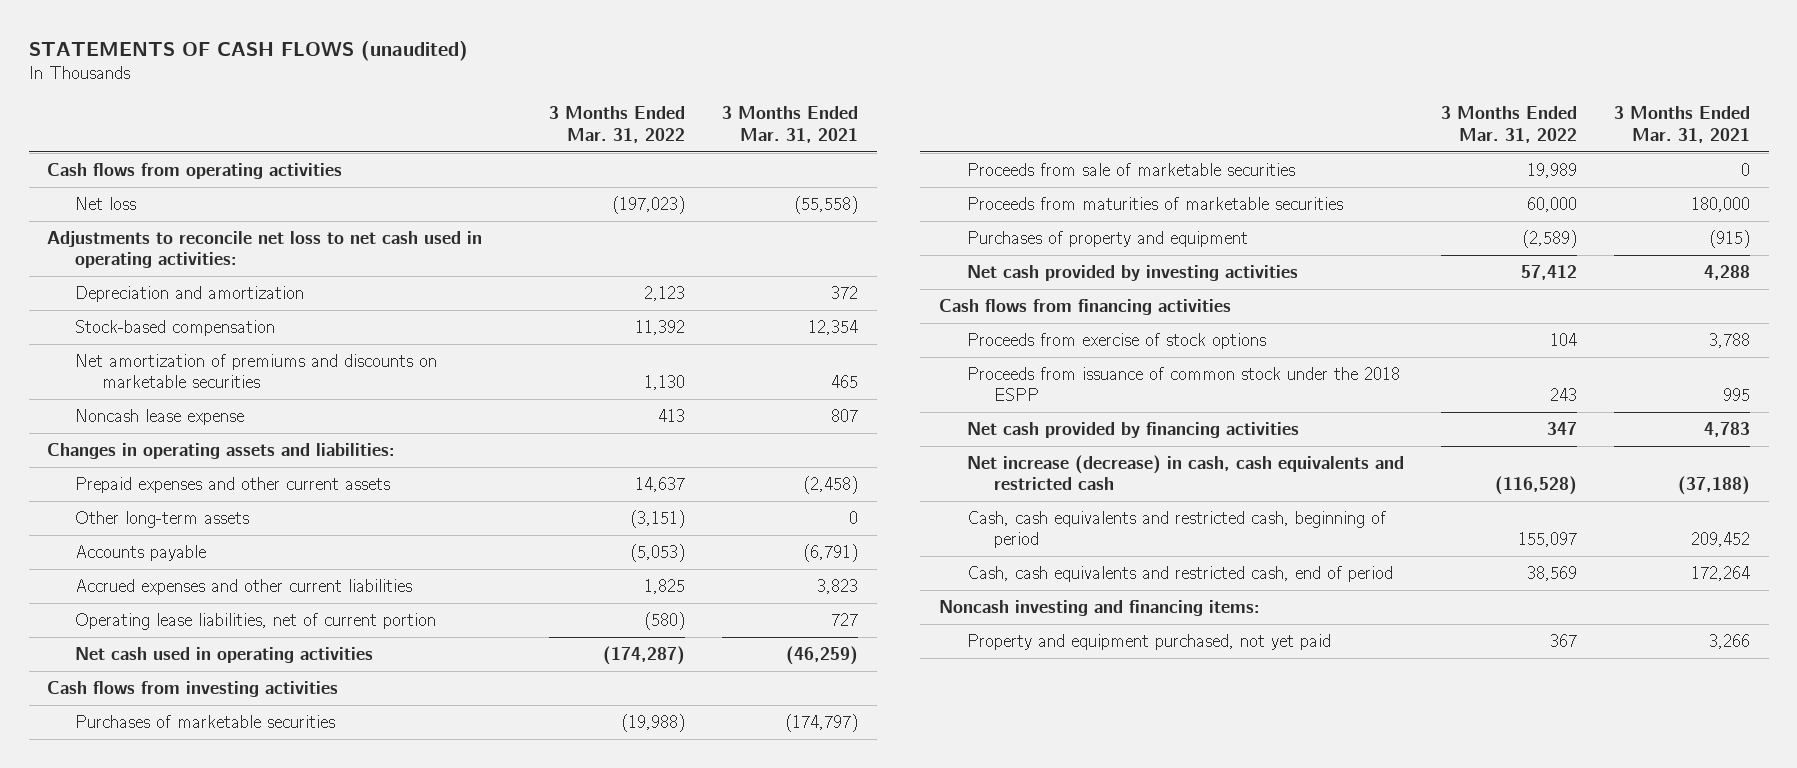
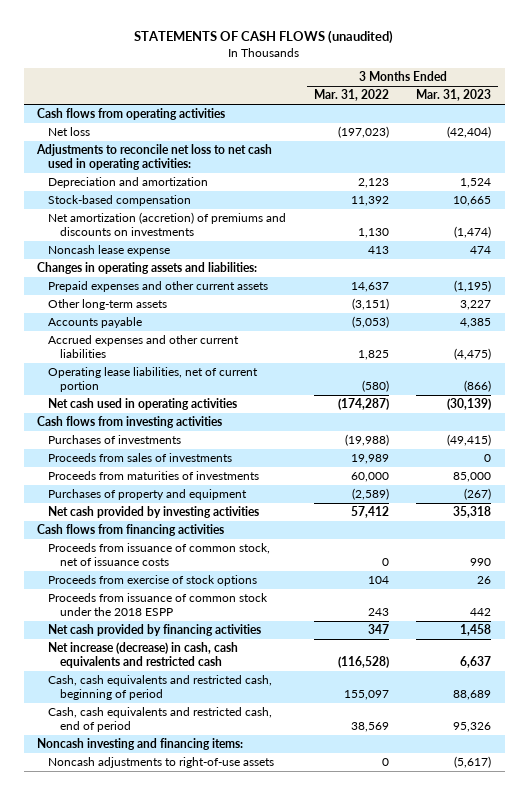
[722,106,859,144] 3 Months Ended Mar. 31, 2021 -> none
none -> [416,89,492,102] Mar. 31, 2023
[74,353,437,389] Net amortization of premiums and discounts on marketable securities -> [48,212,287,237] Net amortization (accretion) of premiums and discounts on investments
[74,714,335,728] Purchases of marketable securities -> [48,435,182,445] Purchases of investments
[966,162,1295,176] Proceeds from sale of marketable securities -> [48,453,233,463] Proceeds from sales of investments
[966,196,1343,210] Proceeds from maturities of marketable securities -> [48,471,260,481] Proceeds from maturities of investments
none -> [48,543,271,567] Proceeds from issuance of common stock, net of issuance costs
[966,633,1331,650] Property and equipment purchased, not yet paid -> none
none -> [48,757,275,769] Noncash adjustments to right-of-use assets

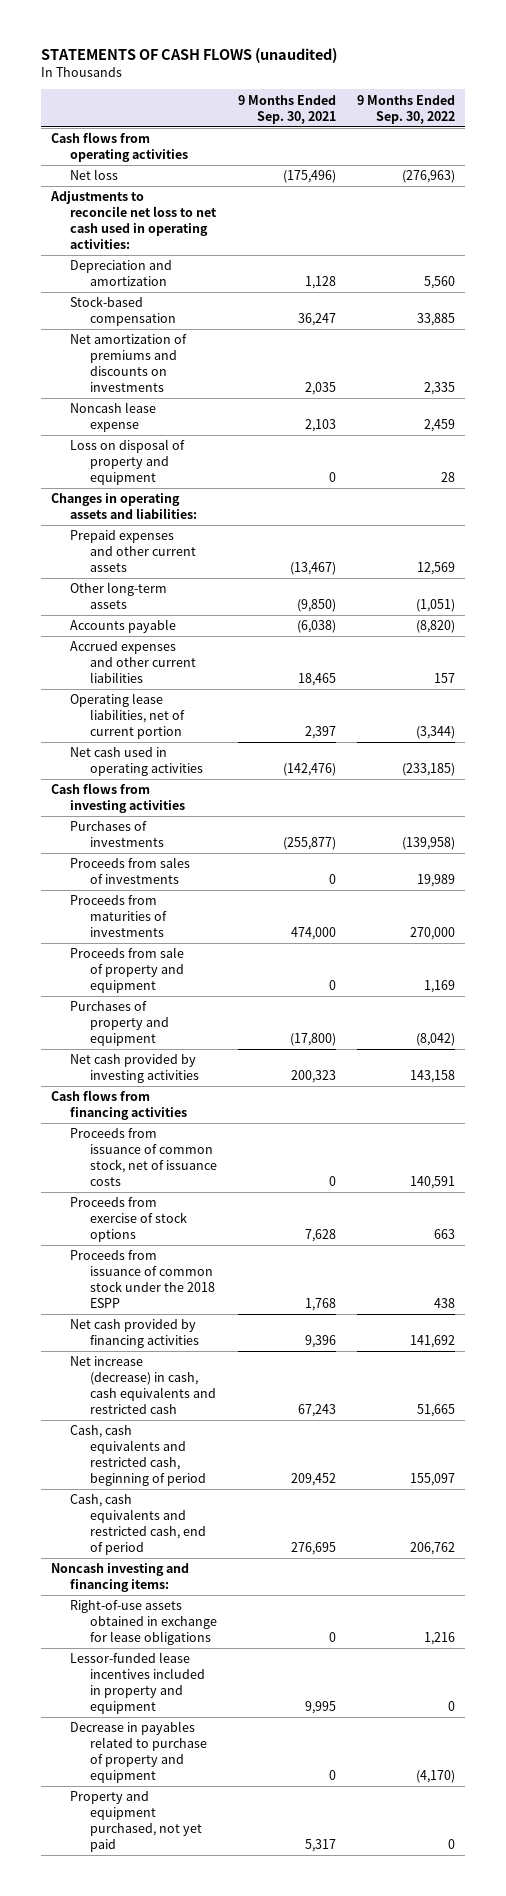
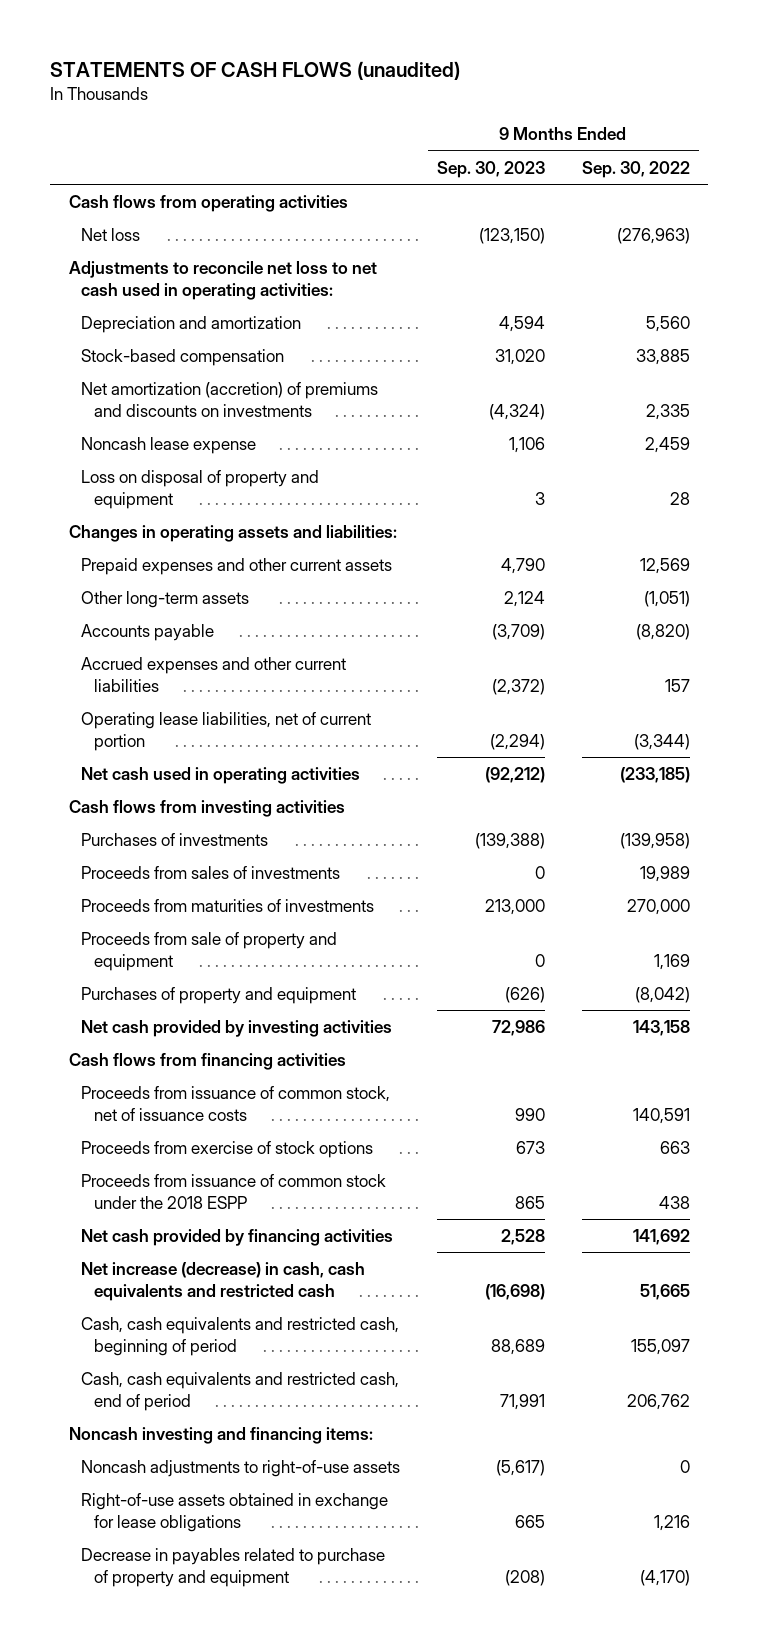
[237,94,336,124] 9 Months Ended Sep. 30, 2021 -> none
none -> [436,160,545,178] Sep. 30, 2023
[70,334,188,393] Net amortization of premiums and discounts on investments -> [81,381,379,418] Net amortization (accretion) of premiums and discounts on investments
none -> [81,1459,401,1477] Noncash adjustments to right-of-use assets
[70,1652,205,1715] Lessor-funded lease incentives included in property and equipment -> none
[70,1791,202,1853] Property and equipment purchased, not yet paid -> none

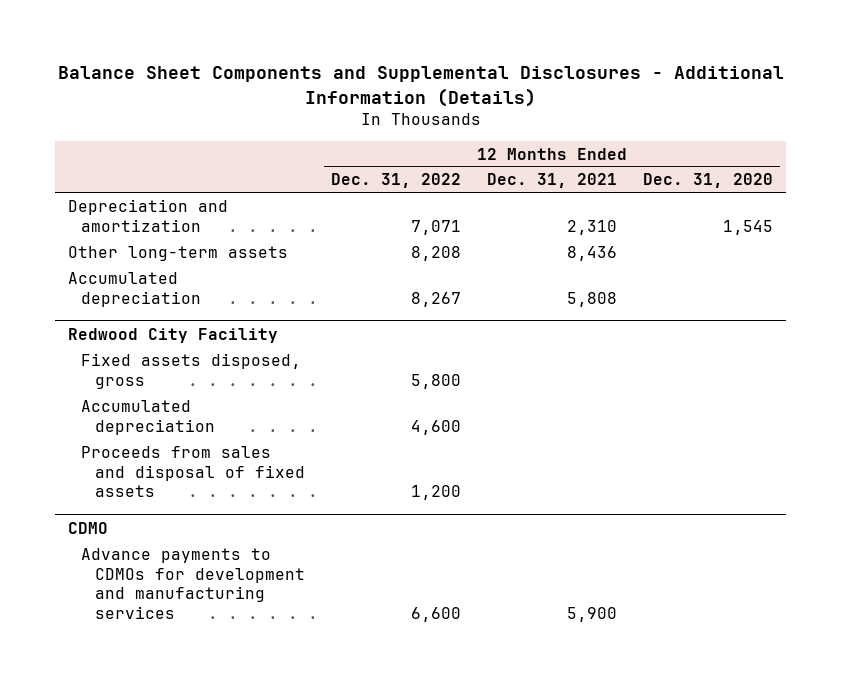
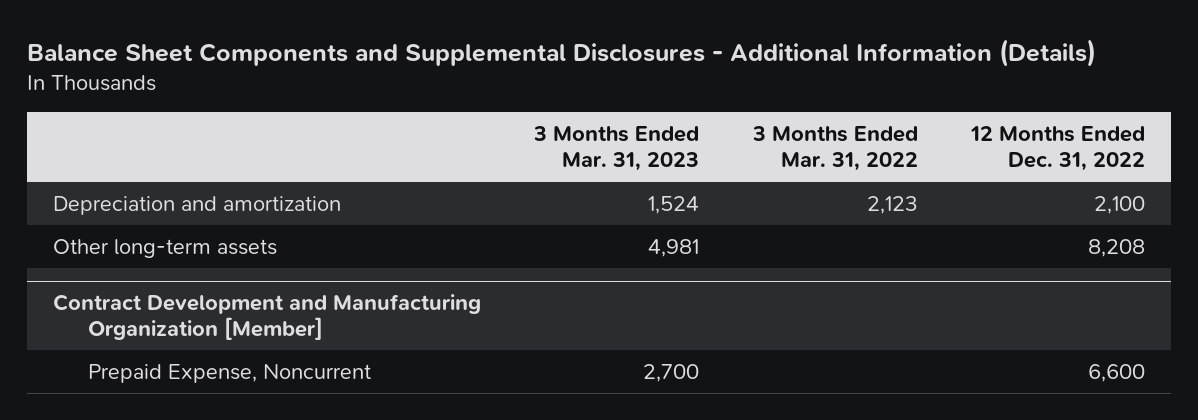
[487,173,618,189] Dec. 31, 2021 -> none
[643,173,774,189] Dec. 31, 2020 -> none
none -> [533,126,700,172] 3 Months Ended Mar. 31, 2023
none -> [751,126,918,172] 3 Months Ended Mar. 31, 2022
[410,219,461,235] 7,071 -> [1093,195,1145,214] 2,100
[68,271,202,307] Accumulated depreciation -> none
[68,327,279,343] Redwood City Facility -> none
[81,352,302,389] Fixed assets disposed, gross -> none
[81,399,215,435] Accumulated depreciation -> none
[81,445,305,498] Proceeds from sales and disposal of fixed assets -> none
[68,521,109,534] CDMO -> [53,294,482,341] Contract Development and Manufacturing Organization [Member]
[81,547,305,620] Advance payments to CDMOs for development and manufacturing services -> [88,363,372,383] Prepaid Expense, Noncurrent

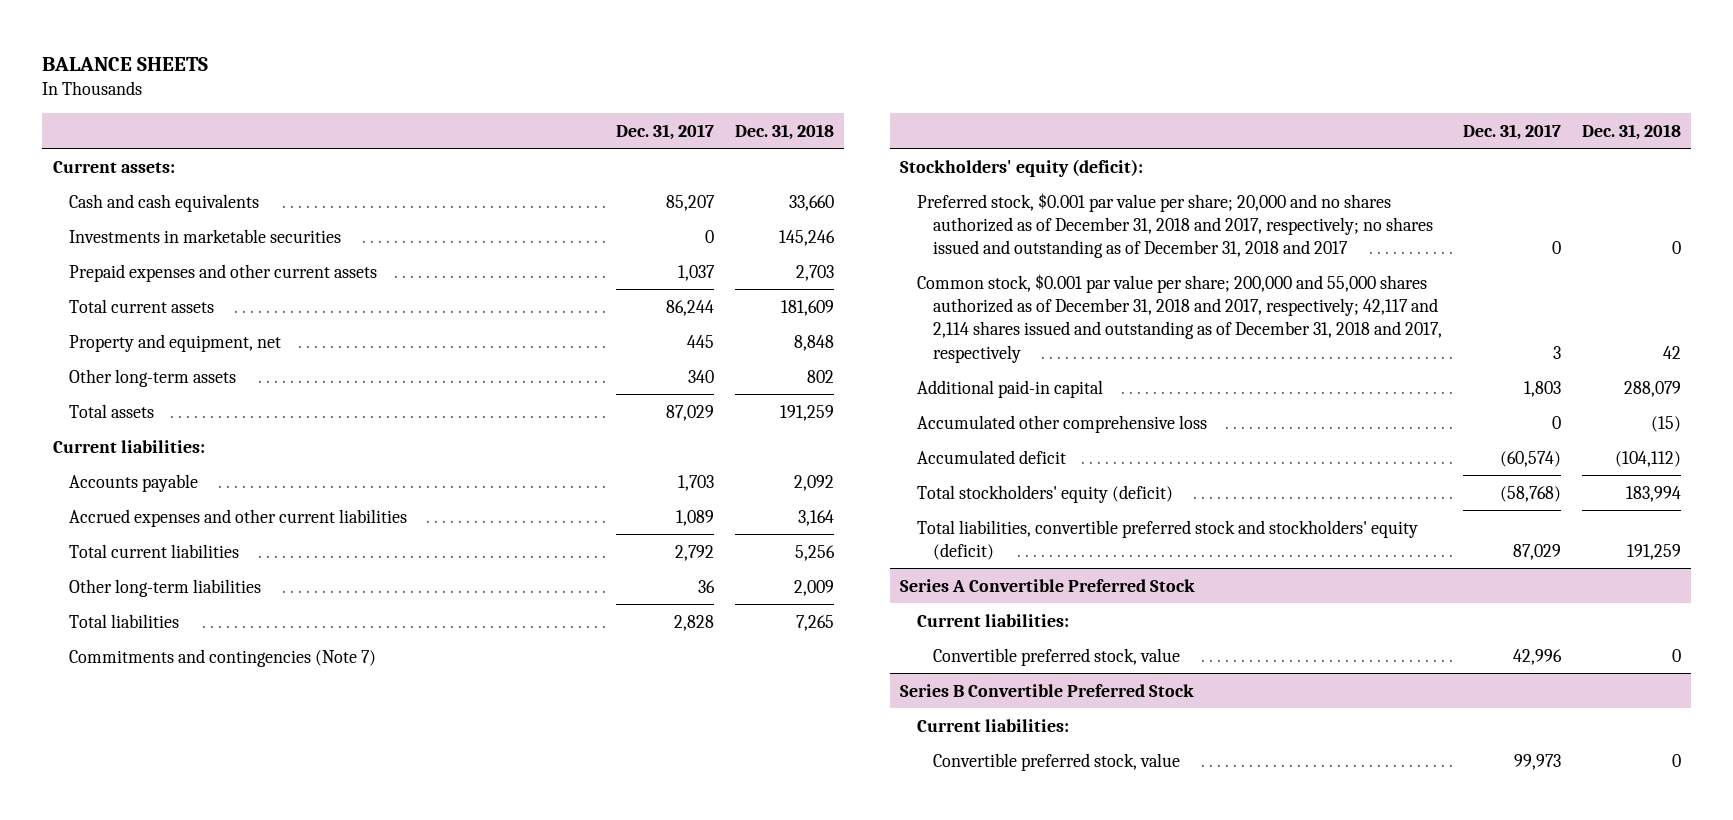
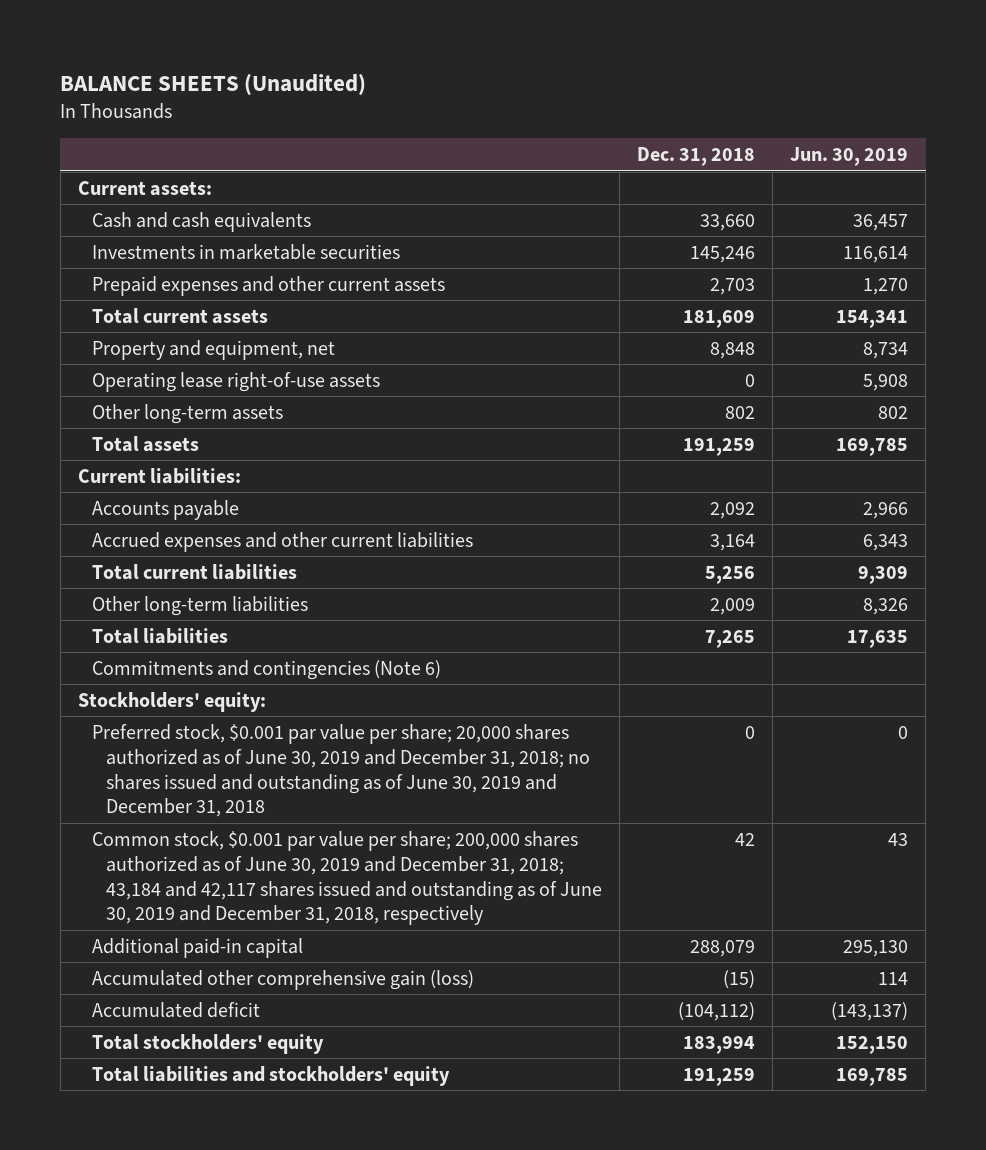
[42,56,209,71] BALANCE SHEETS -> [60,74,367,97] BALANCE SHEETS (Unaudited)
[615,123,714,140] Dec. 31, 2017 -> none
none -> [790,147,909,167] Jun. 30, 2019
none -> [91,371,380,392] Operating lease right-of-use assets
[69,648,377,667] Commitments and contingencies (Note 7) -> [91,659,441,680] Commitments and contingencies (Note 6)
[899,158,1143,177] Stockholders' equity (deficit): -> [77,691,266,712] Stockholders' equity:
[916,192,1434,259] Preferred stock, $0.001 par value per share; 20,000 and no shares authorized as of December 31, 2018 and 2017, respectively; no shares issued and outstanding as of December 31, 2018 and 2017 -> [91,723,590,818] Preferred stock, $0.001 par value per share; 20,000 shares authorized as of June 30, 2019 and December 31, 2018; no shares issued and outstanding as of June 30, 2019 and December 31, 2018
[916,273,1443,363] Common stock, $0.001 par value per share; 200,000 and 55,000 shares authorized as of December 31, 2018 and 2017, respectively; 42,117 and 2,114 shares issued and outstanding as of December 31, 2018 and 2017, respectively -> [91,830,602,926] Common stock, $0.001 par value per share; 200,000 shares authorized as of June 30, 2019 and December 31, 2018; 43,184 and 42,117 shares issued and outstanding as of June 30, 2019 and December 31, 2018, respectively
[916,414,1207,433] Accumulated other comprehensive loss -> [91,969,474,990] Accumulated other comprehensive gain (loss)
[899,578,1195,592] Series A Convertible Preferred Stock -> none
[916,613,1069,627] Current liabilities: -> none
[933,647,1181,666] Convertible preferred stock, value -> none
[899,683,1194,697] Series B Convertible Preferred Stock -> none
[916,718,1069,732] Current liabilities: -> none
[933,752,1181,771] Convertible preferred stock, value -> none
[916,484,1173,503] Total stockholders' equity (deficit) -> [91,1033,324,1054] Total stockholders' equity
[916,519,1418,560] Total liabilities, convertible preferred stock and stockholders' equity (deficit) -> [91,1065,450,1086] Total liabilities and stockholders' equity

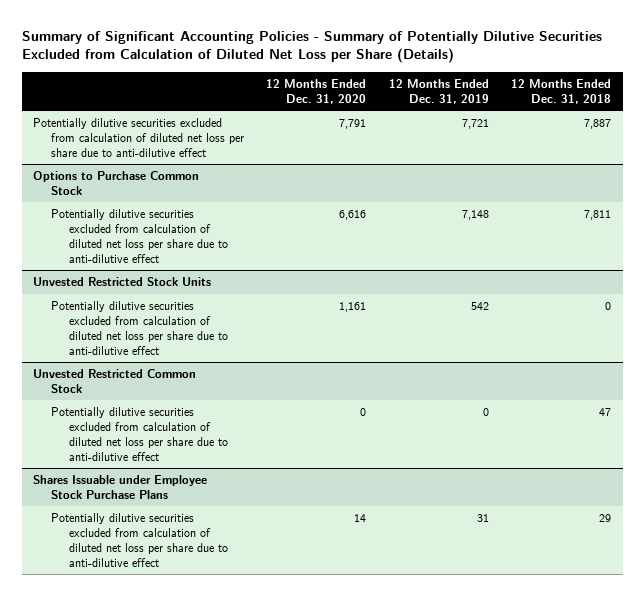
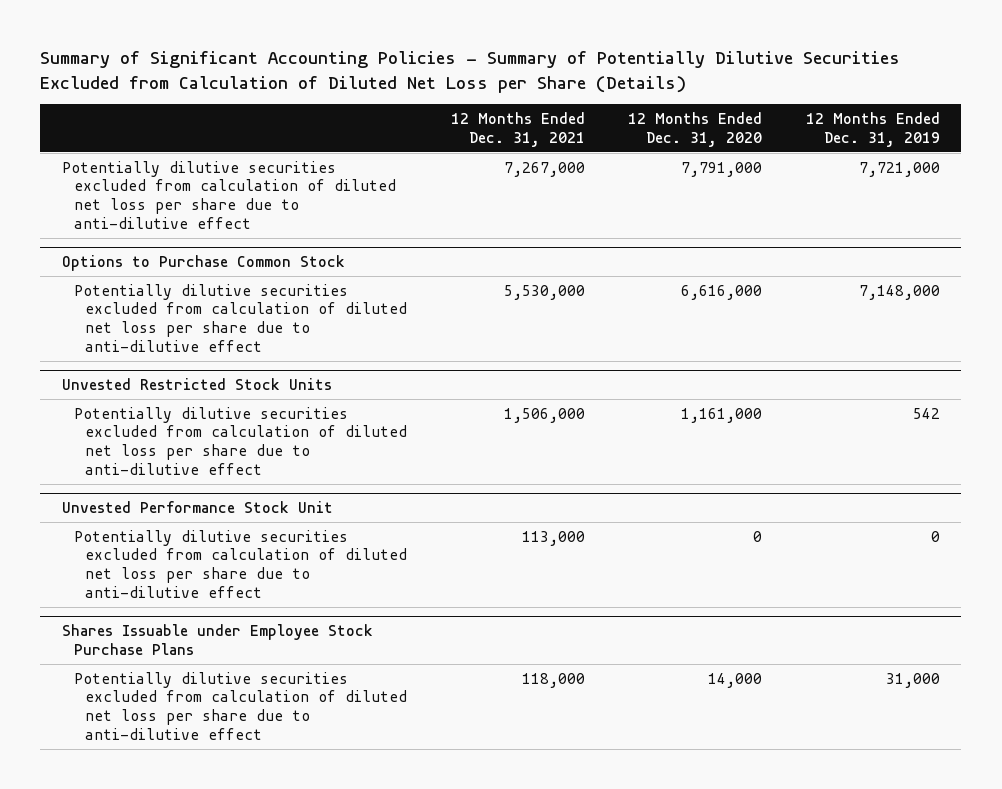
[511,78,612,104] 12 Months Ended Dec. 31, 2018 -> none
none -> [450,112,585,147] 12 Months Ended Dec. 31, 2021
[339,119,367,130] 7,791 -> [681,161,763,177] 7,791,000
[461,119,489,130] 7,721 -> [858,161,940,177] 7,721,000
[339,210,367,221] 6,616 -> [681,284,763,300] 6,616,000
[461,210,489,221] 7,148 -> [858,284,940,300] 7,148,000
[32,369,196,393] Unvested Restricted Common Stock -> none
[339,302,367,313] 1,161 -> [681,407,763,423] 1,161,000
none -> [61,501,333,514] Unvested Performance Stock Unit
[354,514,367,523] 14 -> [708,672,763,688] 14,000
[476,514,489,523] 31 -> [885,672,940,688] 31,000

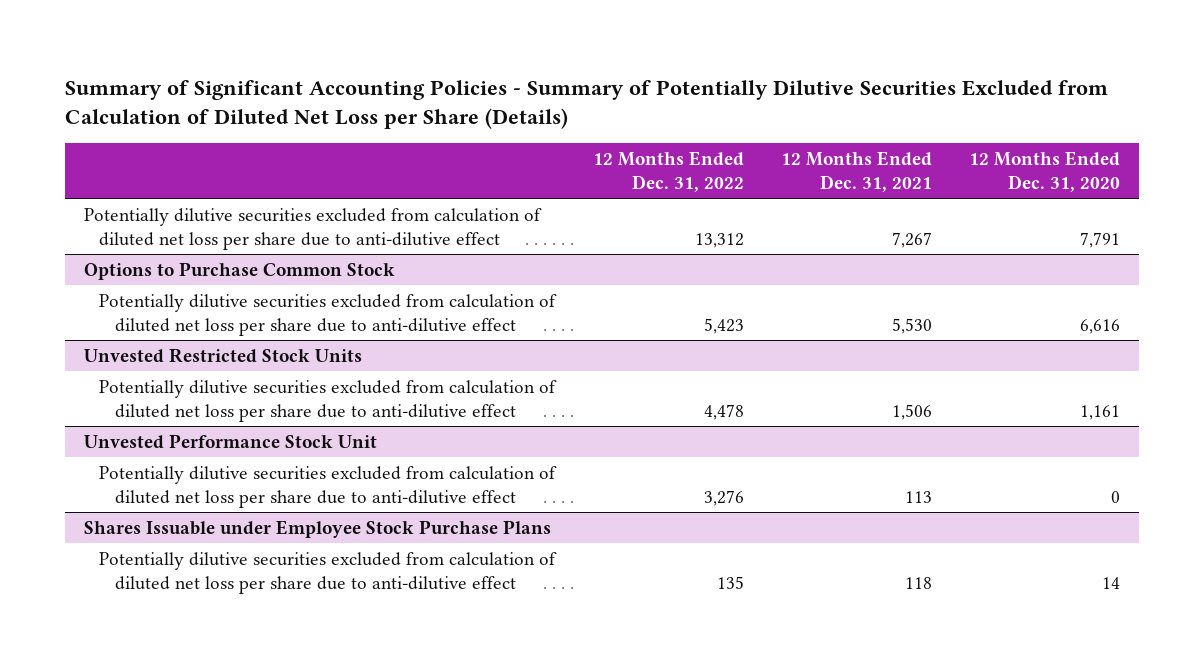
[805,112,940,147] 12 Months Ended Dec. 31, 2019 -> none
none -> [592,151,744,193] 12 Months Ended Dec. 31, 2022
[503,161,585,177] 7,267,000 -> [891,231,932,248] 7,267
[681,161,763,177] 7,791,000 -> [1080,231,1121,248] 7,791
[503,284,585,300] 5,530,000 -> [891,317,932,334] 5,530
[681,284,763,300] 6,616,000 -> [1080,318,1121,334] 6,616
[503,407,585,423] 1,506,000 -> [891,403,932,420] 1,506
[681,407,763,423] 1,161,000 -> [1080,404,1121,420] 1,161
[521,530,585,546] 113,000 -> [904,490,932,503] 113
[521,672,585,688] 118,000 -> [904,576,932,589] 118
[708,672,763,688] 14,000 -> [1102,576,1121,589] 14

